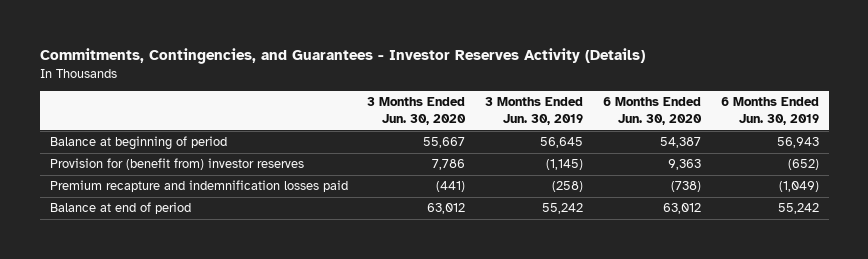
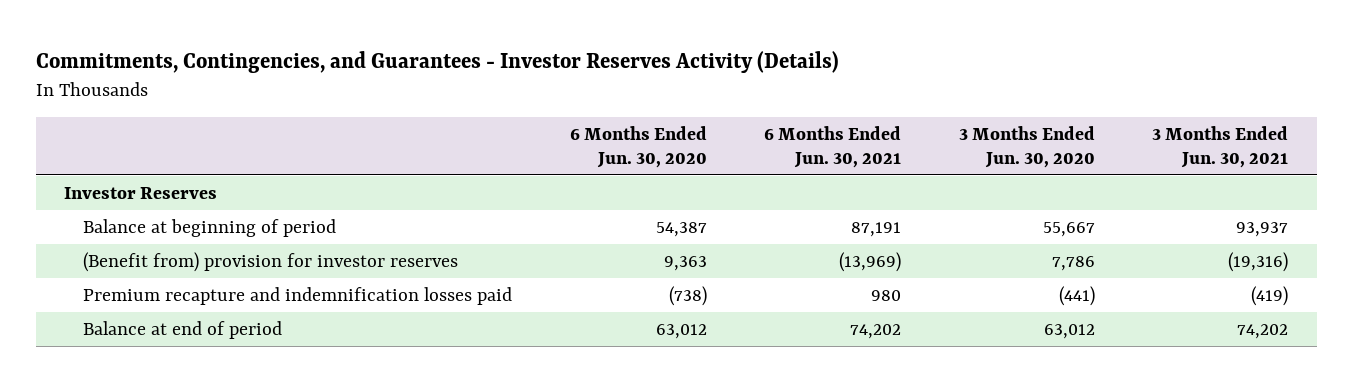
[485,97,584,126] 3 Months Ended Jun. 30, 2019 -> none
[720,97,819,126] 6 Months Ended Jun. 30, 2019 -> none
none -> [764,125,902,168] 6 Months Ended Jun. 30, 2021
none -> [1152,125,1289,168] 3 Months Ended Jun. 30, 2021
none -> [64,186,218,199] Investor Reserves
[49,158,304,171] Provision for (benefit from) investor reserves -> [83,251,459,272] (Benefit from) provision for investor reserves

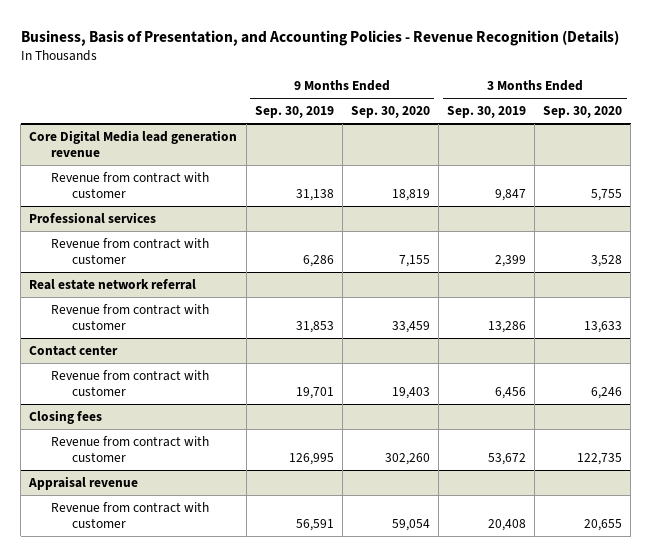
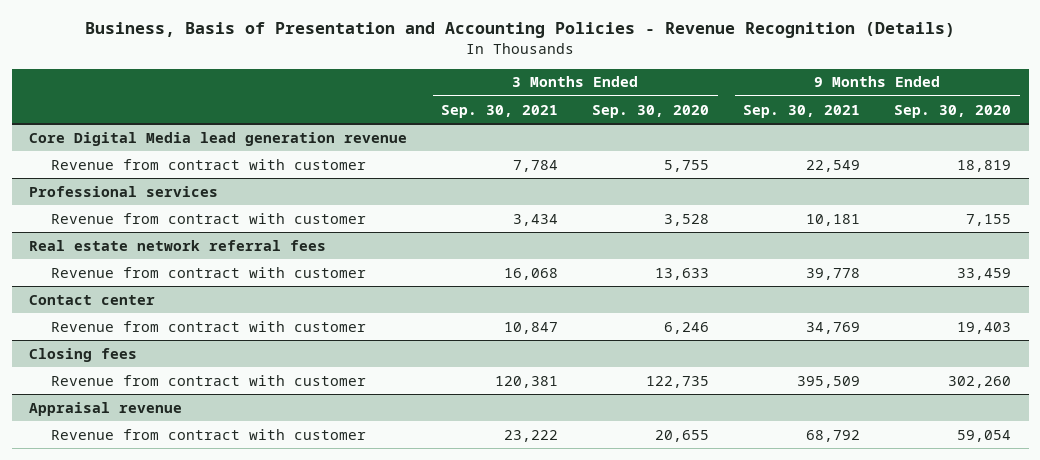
[20,29,619,46] Business, Basis of Presentation, and Accounting Policies - Revenue Recognition (Details) -> [85,22,956,39] Business, Basis of Presentation and Accounting Policies - Revenue Recognition (Details)
[254,105,334,118] Sep. 30, 2019 -> none
[447,105,527,118] Sep. 30, 2019 -> none
none -> [441,104,559,118] Sep. 30, 2021
none -> [743,104,861,118] Sep. 30, 2021
[29,278,197,290] Real estate network referral -> [29,239,327,251] Real estate network referral fees

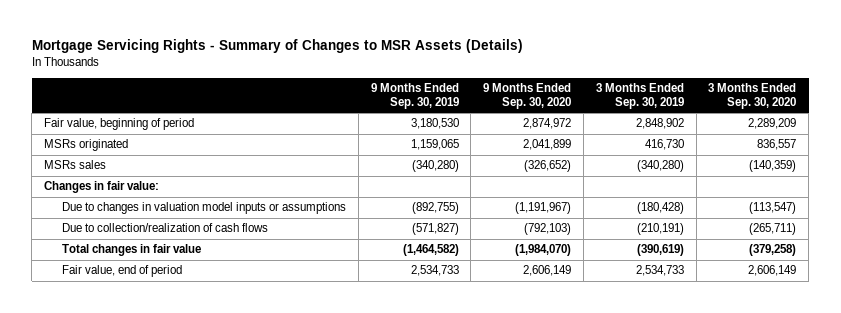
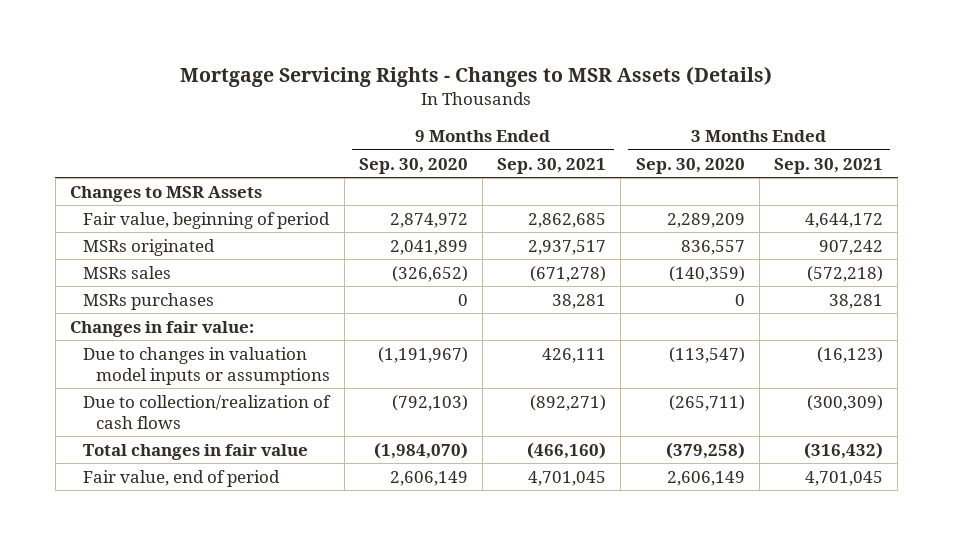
[31,39,523,54] Mortgage Servicing Rights - Summary of Changes to MSR Assets (Details) -> [180,66,773,88] Mortgage Servicing Rights - Changes to MSR Assets (Details)
[370,83,459,110] 9 Months Ended Sep. 30, 2019 -> none
[595,83,684,110] 3 Months Ended Sep. 30, 2019 -> none
none -> [497,157,607,174] Sep. 30, 2021
none -> [773,157,883,174] Sep. 30, 2021
none -> [70,185,263,202] Changes to MSR Assets
none -> [82,292,214,310] MSRs purchases

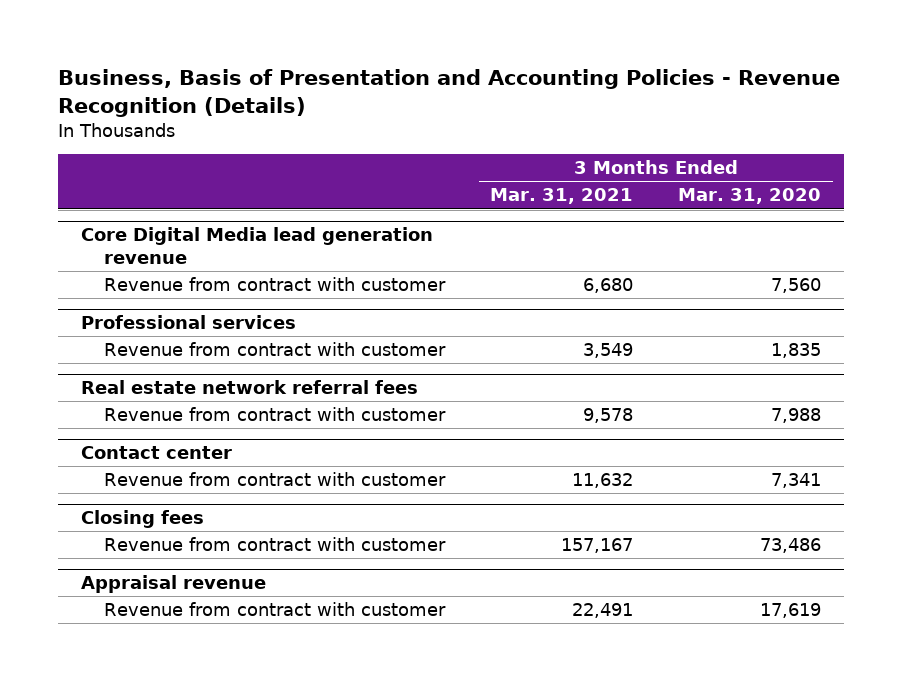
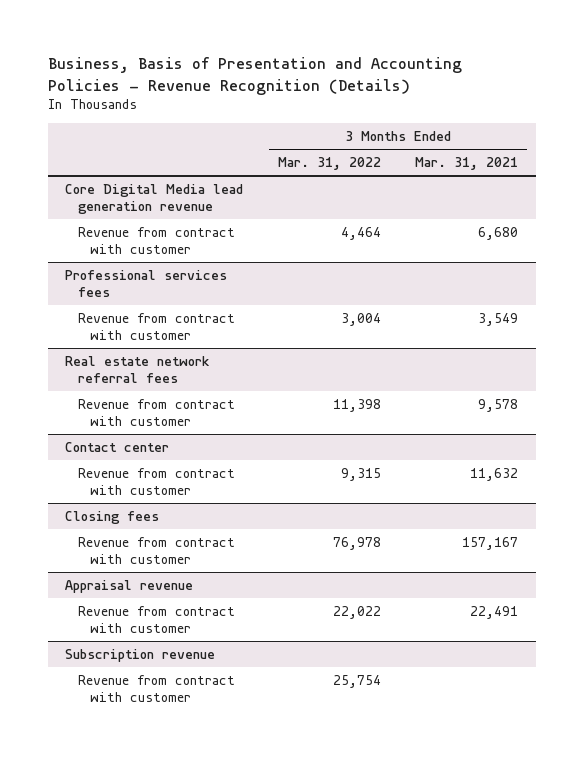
[678,188,822,205] Mar. 31, 2020 -> none
none -> [277,156,381,170] Mar. 31, 2022
[80,315,296,330] Professional services -> [65,269,228,297] Professional services fees
none -> [65,648,216,662] Subscription revenue
none -> [77,674,235,702] Revenue from contract with customer

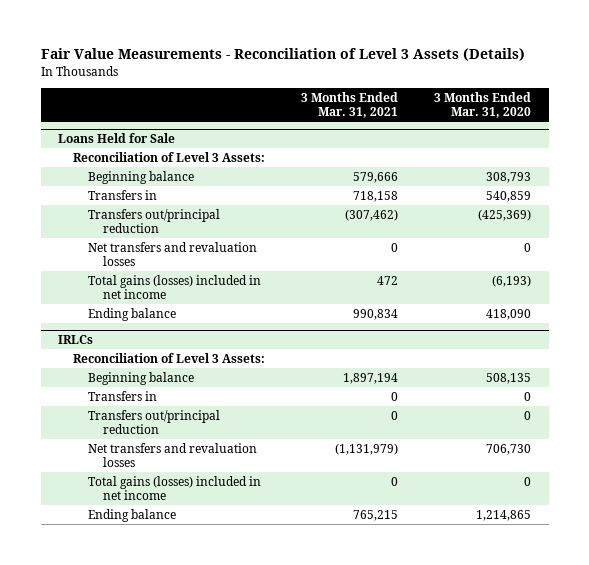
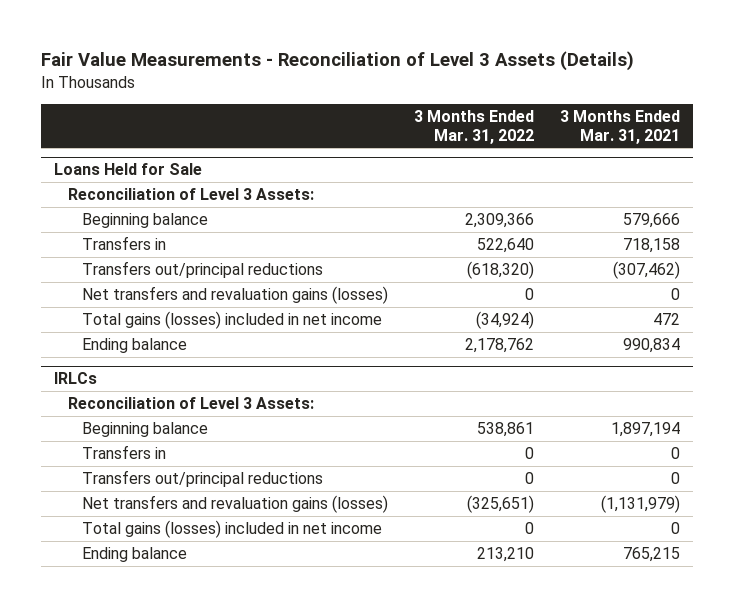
[433,91,531,119] 3 Months Ended Mar. 31, 2020 -> none
none -> [414,109,535,144] 3 Months Ended Mar. 31, 2022
[88,208,221,234] Transfers out/principal reduction -> [82,261,324,279] Transfers out/principal reductions
[88,241,258,267] Net transfers and revaluation losses -> [82,286,389,305] Net transfers and revaluation gains (losses)
[88,409,221,435] Transfers out/principal reduction -> [82,470,324,488] Transfers out/principal reductions
[88,442,258,468] Net transfers and revaluation losses -> [82,495,389,514] Net transfers and revaluation gains (losses)

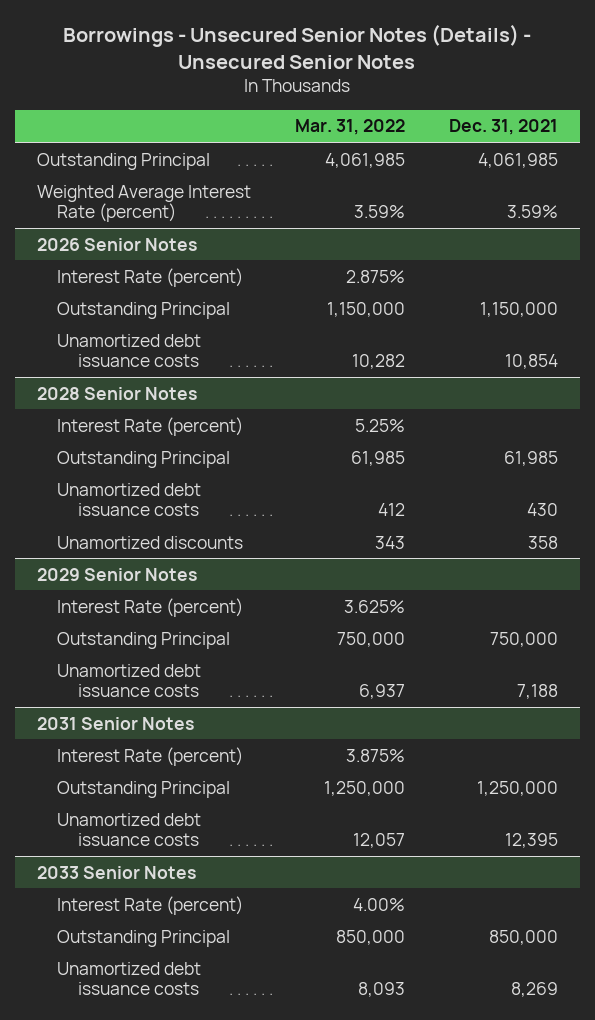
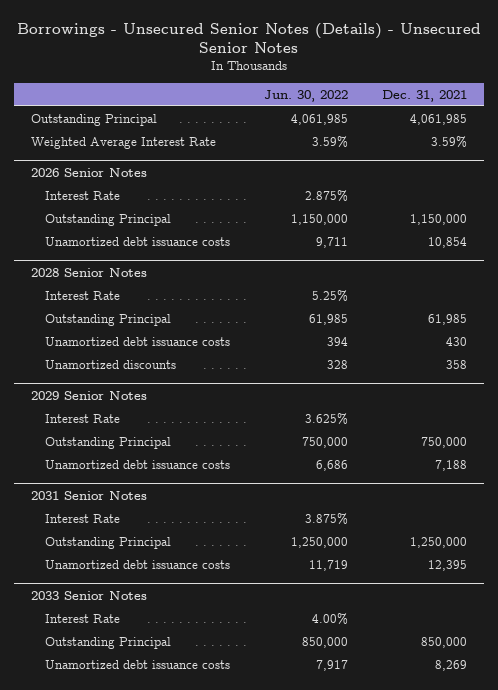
[294,119,405,136] Mar. 31, 2022 -> none
none -> [263,89,348,102] Jun. 30, 2022
[36,184,251,223] Weighted Average Interest Rate (percent) -> [31,136,217,149] Weighted Average Interest Rate
[57,267,244,287] Interest Rate (percent) -> [44,190,120,200] Interest Rate
[57,416,244,436] Interest Rate (percent) -> [44,290,120,300] Interest Rate
[57,597,244,617] Interest Rate (percent) -> [44,413,120,423] Interest Rate
[57,746,244,766] Interest Rate (percent) -> [44,513,120,523] Interest Rate
[57,895,244,915] Interest Rate (percent) -> [44,613,120,623] Interest Rate

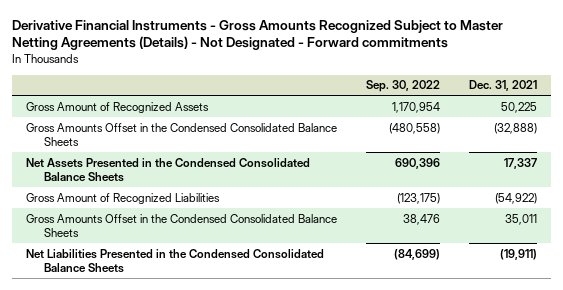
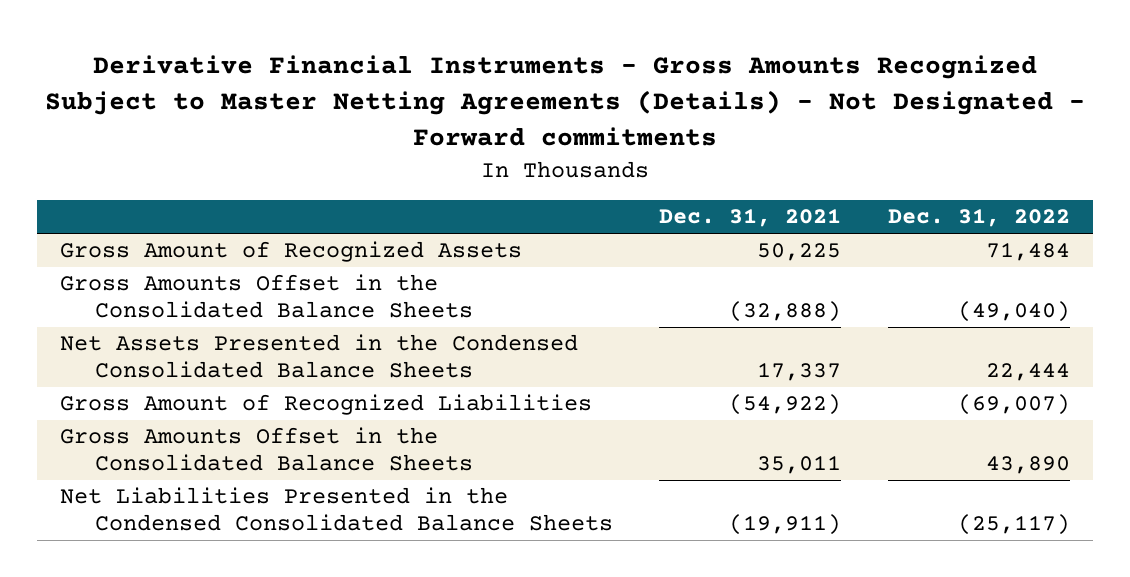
[366,80,441,93] Sep. 30, 2022 -> none
none -> [888,208,1071,228] Dec. 31, 2022
[26,122,338,147] Gross Amounts Offset in the Condensed Consolidated Balance Sheets -> [60,274,473,319] Gross Amounts Offset in the Consolidated Balance Sheets
[26,213,338,238] Gross Amounts Offset in the Condensed Consolidated Balance Sheets -> [60,427,473,472] Gross Amounts Offset in the Consolidated Balance Sheets

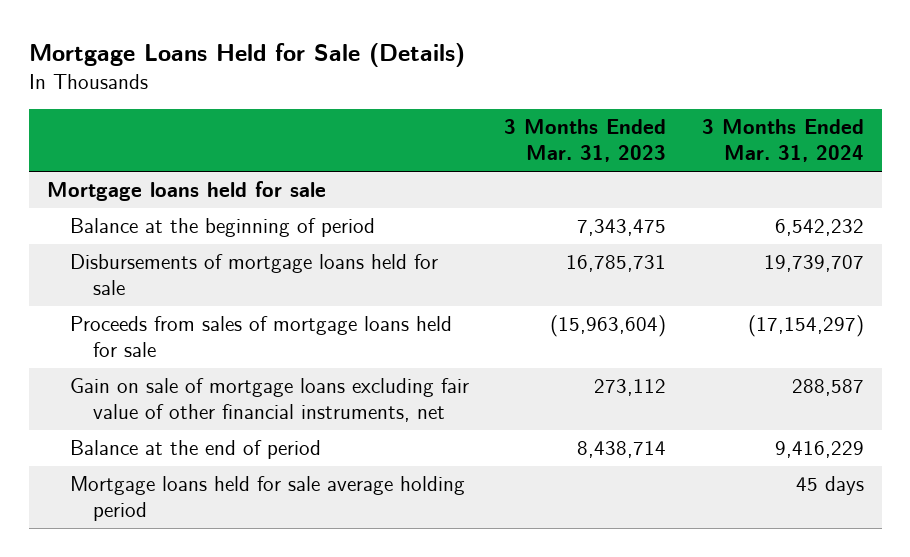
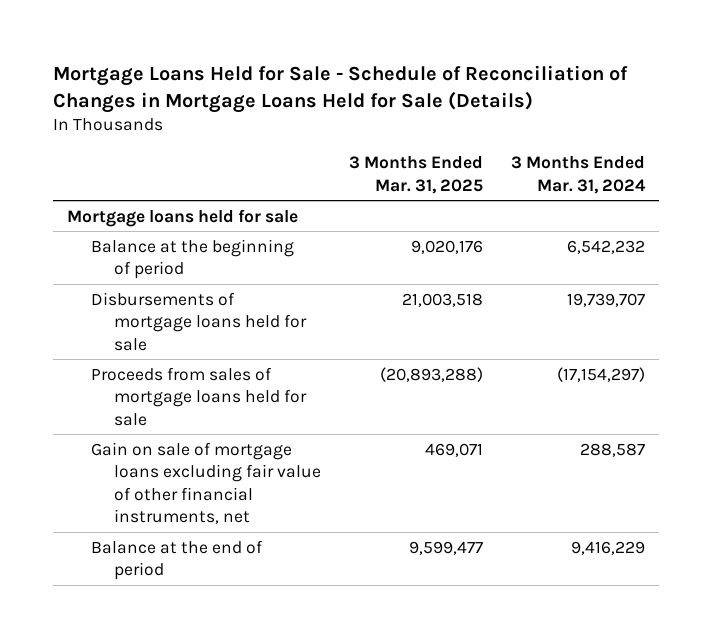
[28,42,465,67] Mortgage Loans Held for Sale (Details) -> [52,64,628,113] Mortgage Loans Held for Sale - Schedule of Reconciliation of Changes in Mortgage Loans Held for Sale (Details)
[504,119,667,163] 3 Months Ended Mar. 31, 2023 -> none
none -> [349,156,484,194] 3 Months Ended Mar. 31, 2025
[69,475,465,522] Mortgage loans held for sale average holding period -> none

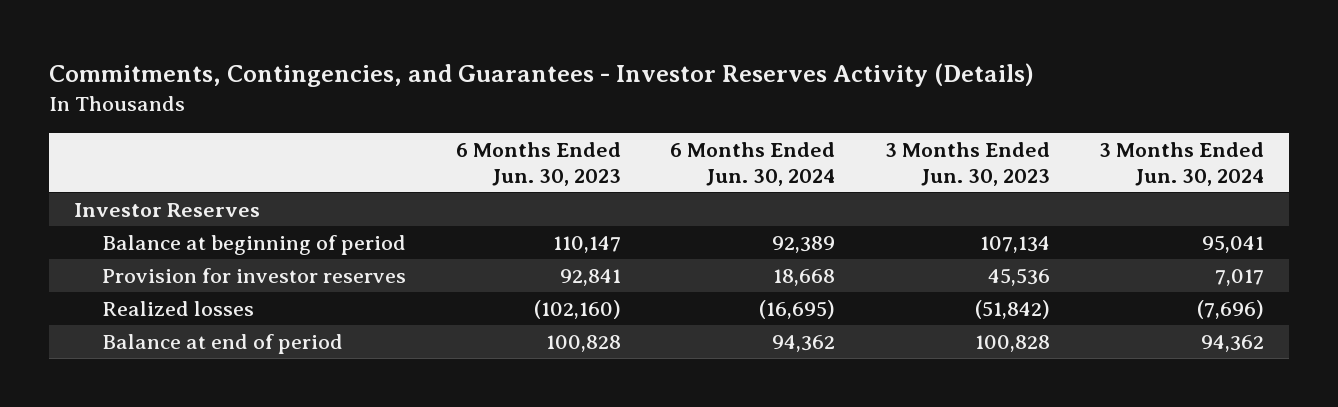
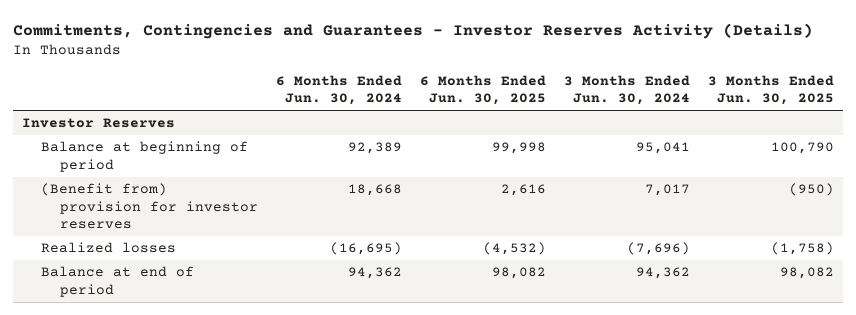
[49,63,1035,88] Commitments, Contingencies, and Guarantees - Investor Reserves Activity (Details) -> [12,22,813,39] Commitments, Contingencies and Guarantees - Investor Reserves Activity (Details)
[455,141,621,186] 6 Months Ended Jun. 30, 2023 -> none
[884,141,1050,186] 3 Months Ended Jun. 30, 2023 -> none
none -> [420,75,547,106] 6 Months Ended Jun. 30, 2025
none -> [708,75,835,106] 3 Months Ended Jun. 30, 2025
[101,267,406,283] Provision for investor reserves -> [40,183,258,229] (Benefit from) provision for investor reserves

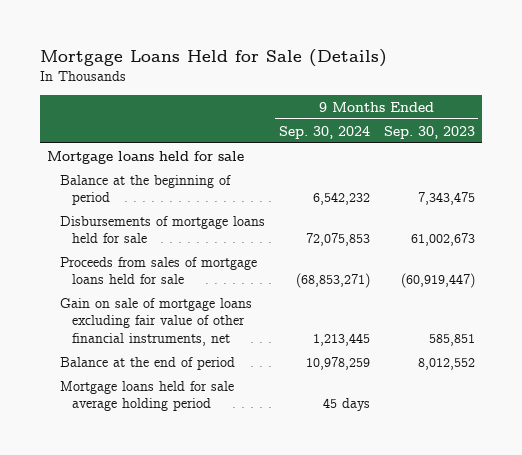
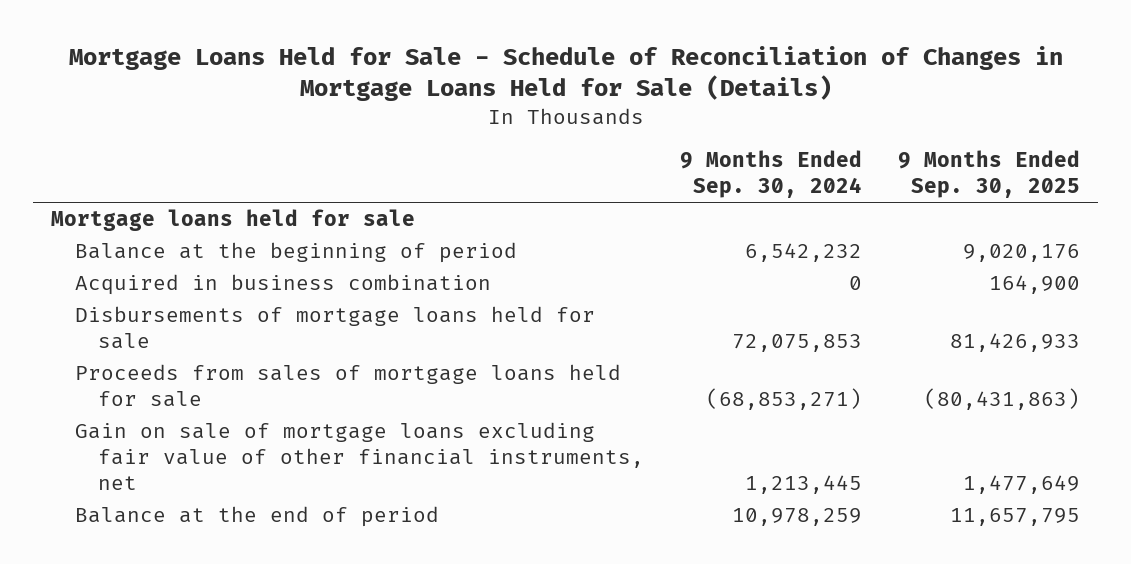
[39,48,387,67] Mortgage Loans Held for Sale (Details) -> [68,45,1063,102] Mortgage Loans Held for Sale - Schedule of Reconciliation of Changes in Mortgage Loans Held for Sale (Details)
[383,125,475,139] Sep. 30, 2023 -> none
none -> [898,150,1081,199] 9 Months Ended Sep. 30, 2025
none -> [74,274,491,296] Acquired in business combination
[59,380,234,412] Mortgage loans held for sale average holding period -> none

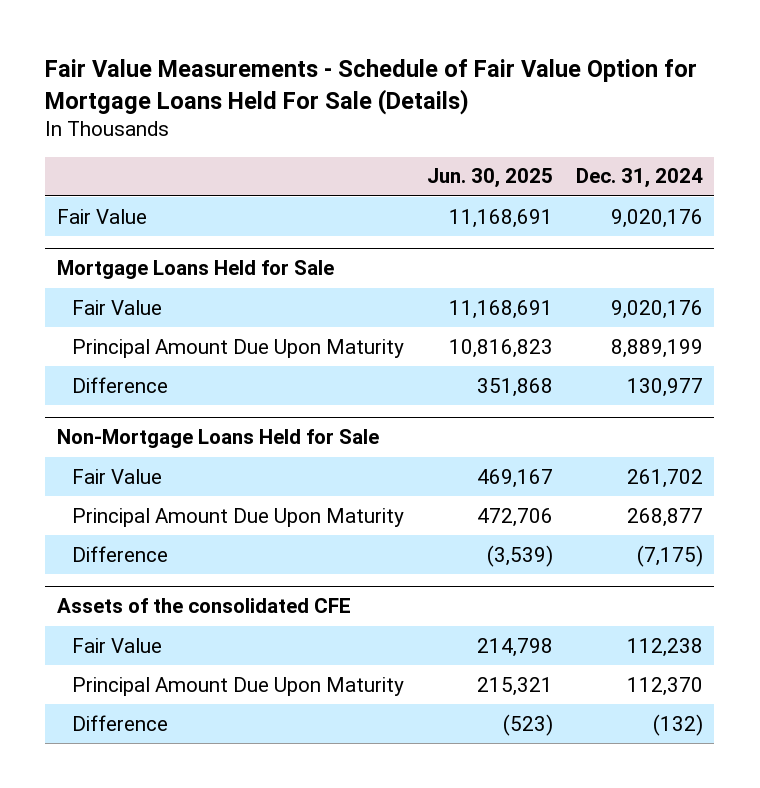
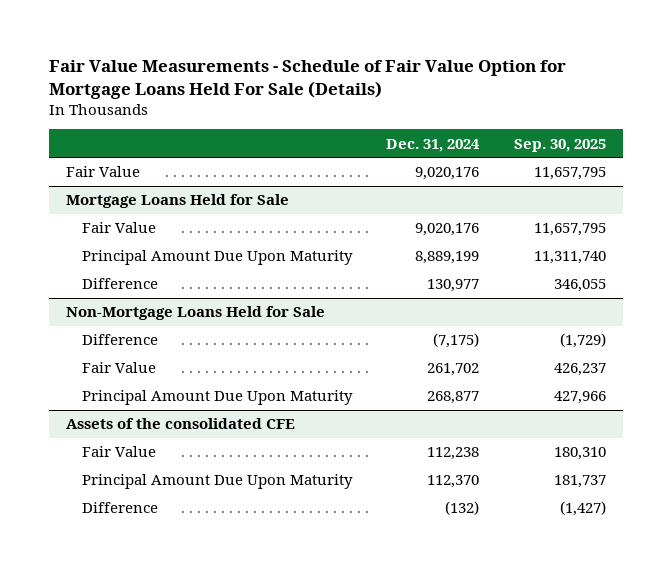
[426,168,553,189] Jun. 30, 2025 -> none
none -> [514,138,607,152] Sep. 30, 2025
[71,545,168,562] Difference -> [81,334,158,346] Difference

